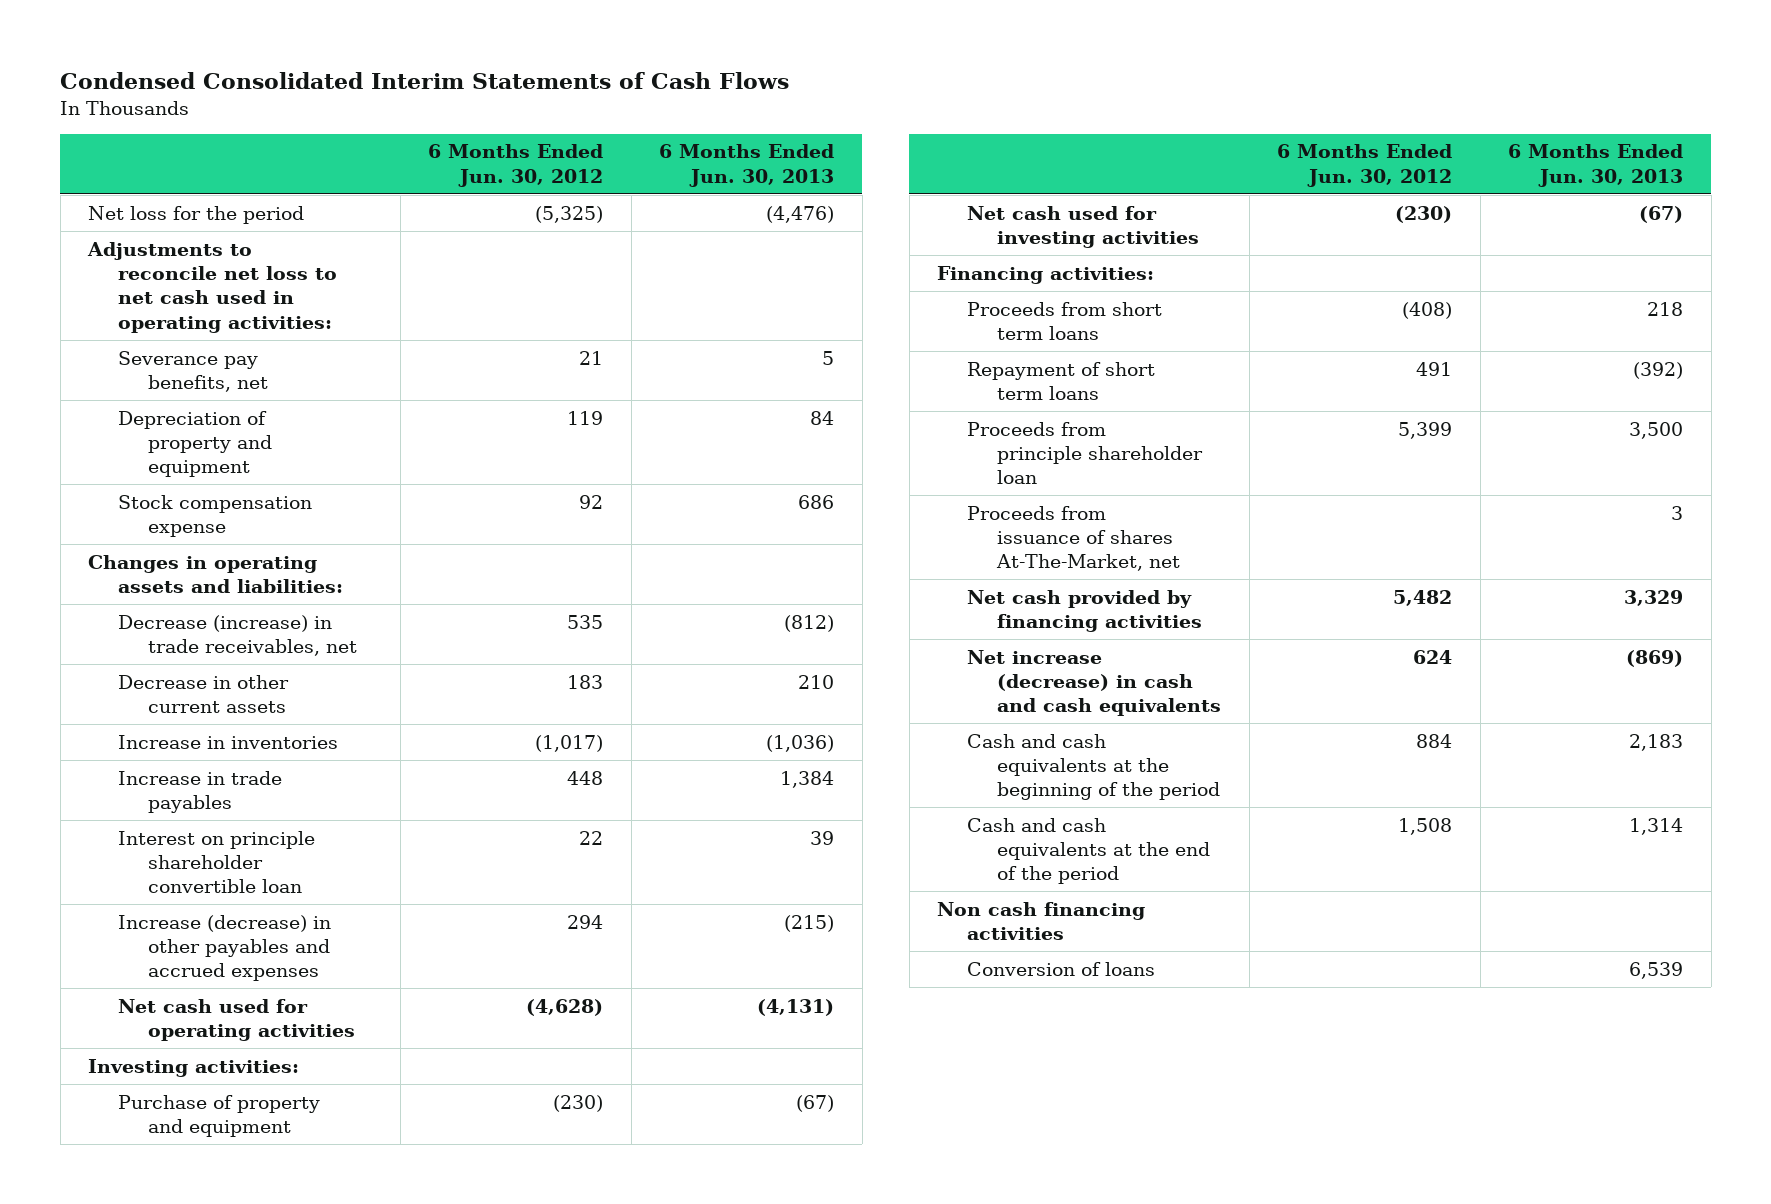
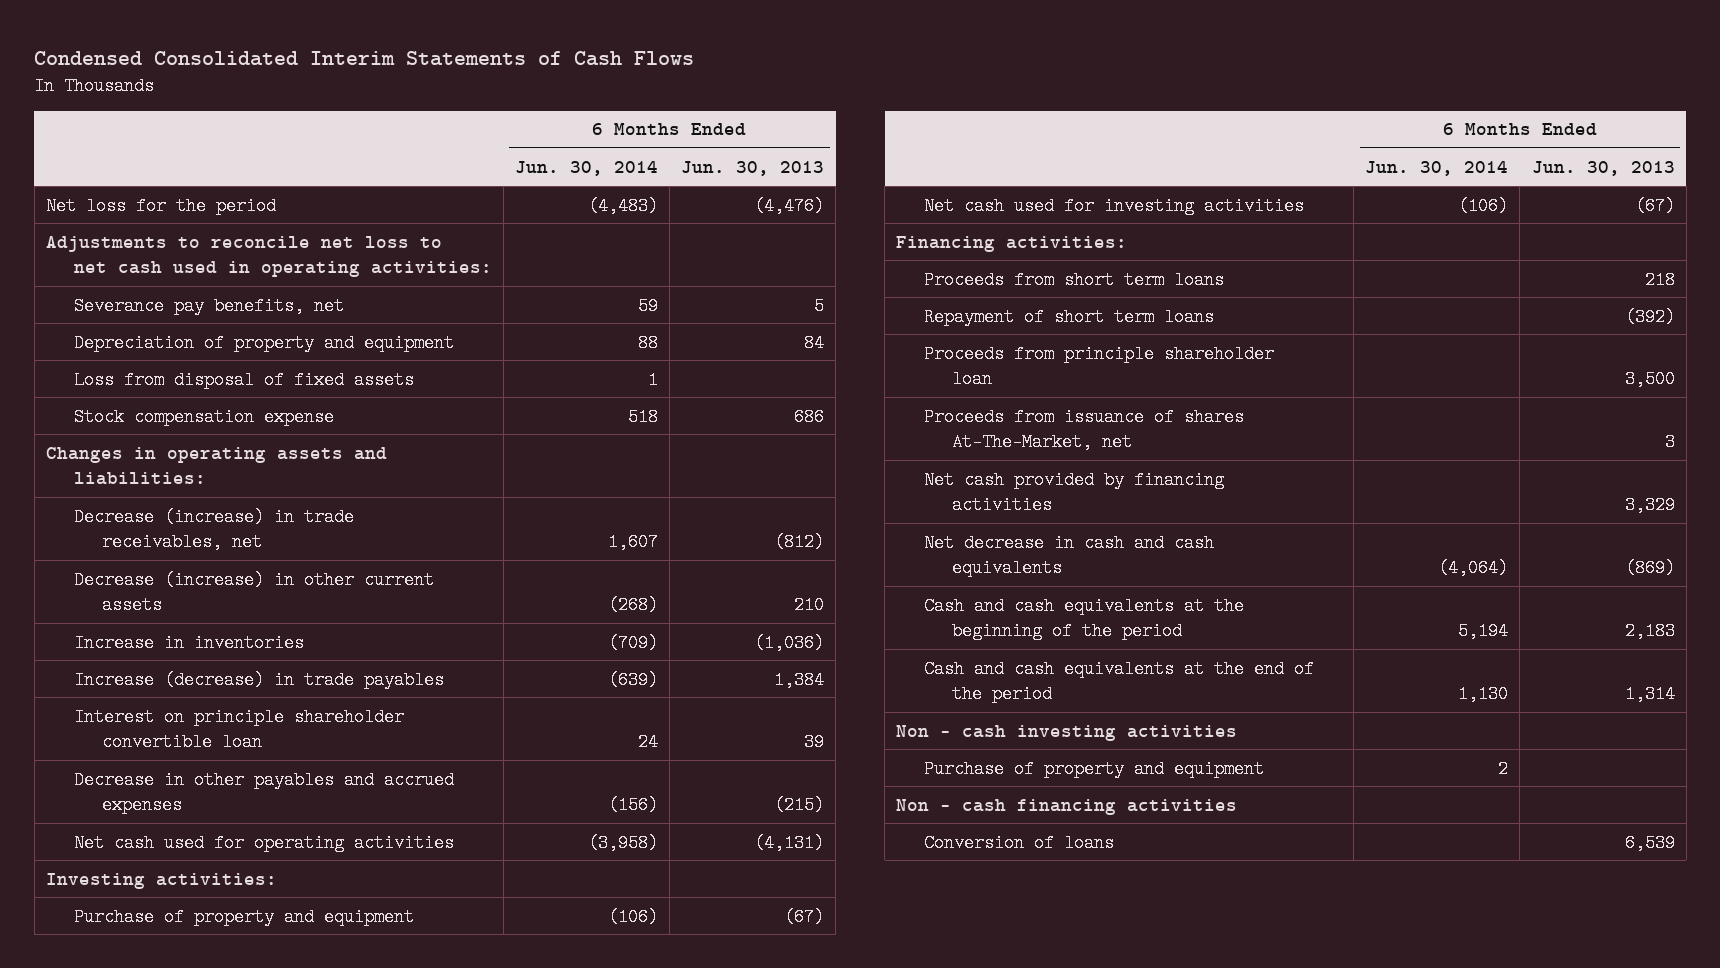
[428,144,604,187] 6 Months Ended Jun. 30, 2012 -> none
none -> [514,160,658,176] Jun. 30, 2014
none -> [73,370,414,389] Loss from disposal of fixed assets
[118,674,290,714] Decrease in other current assets -> [73,570,434,615] Decrease (increase) in other current assets
[118,770,283,814] Increase in trade payables -> [73,670,444,689] Increase (decrease) in trade payables
[118,914,332,982] Increase (decrease) in other payables and accrued expenses -> [73,770,454,815] Decrease in other payables and accrued expenses
[967,649,1222,717] Net increase (decrease) in cash and cash equivalents -> [924,533,1215,578] Net decrease in cash and cash equivalents
none -> [896,724,1238,741] Non - cash investing activities
none -> [924,759,1265,778] Purchase of property and equipment
[937,901,1146,941] Non cash financing activities -> [896,798,1238,815] Non - cash financing activities

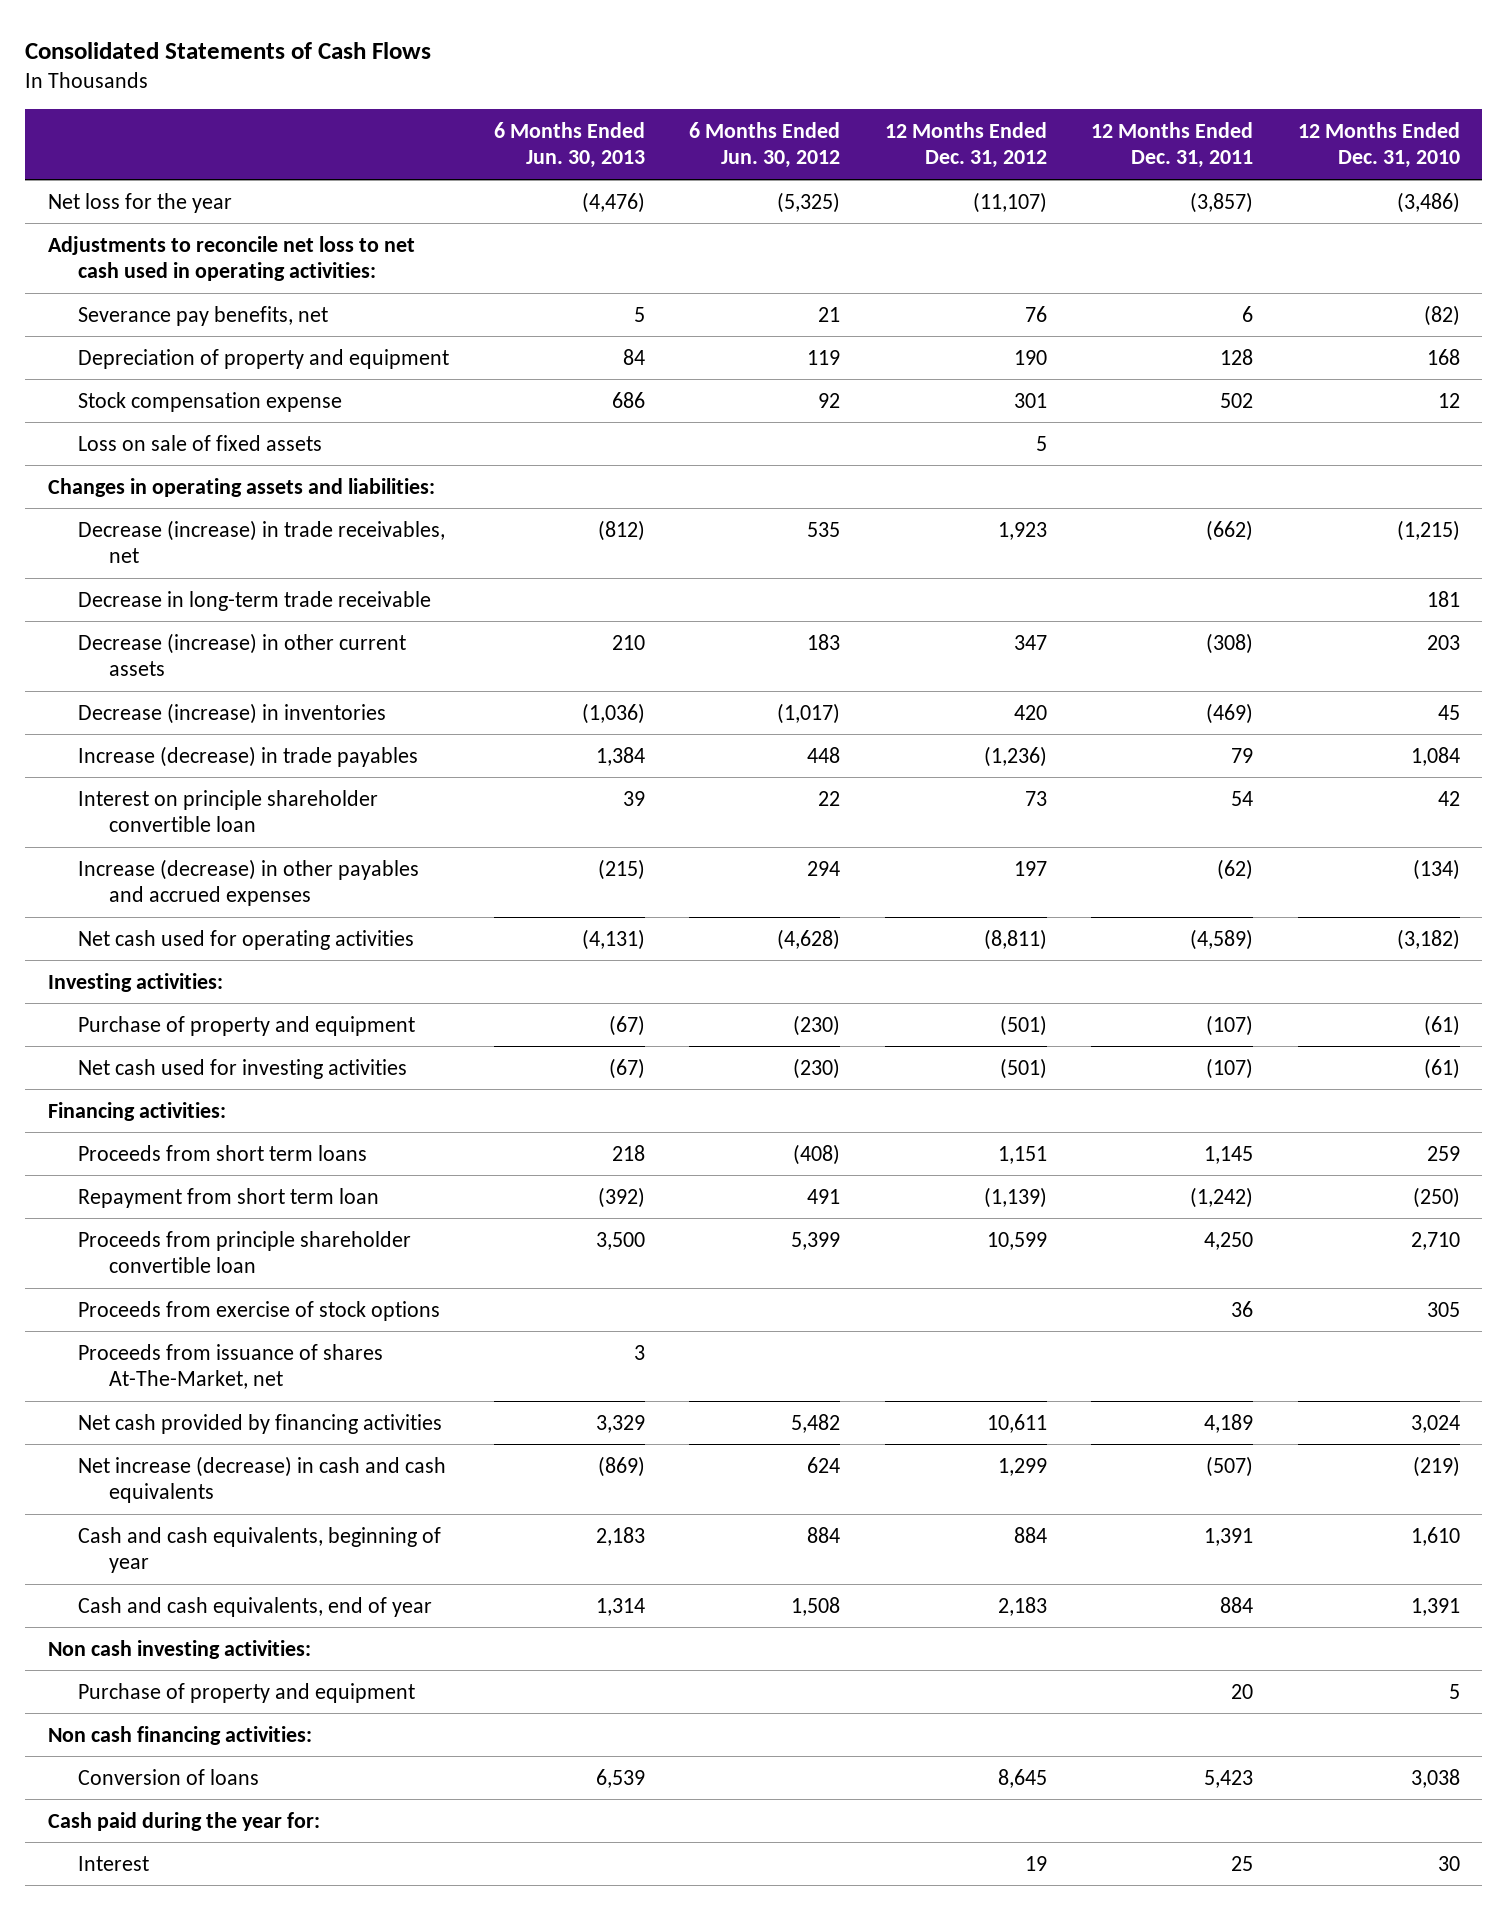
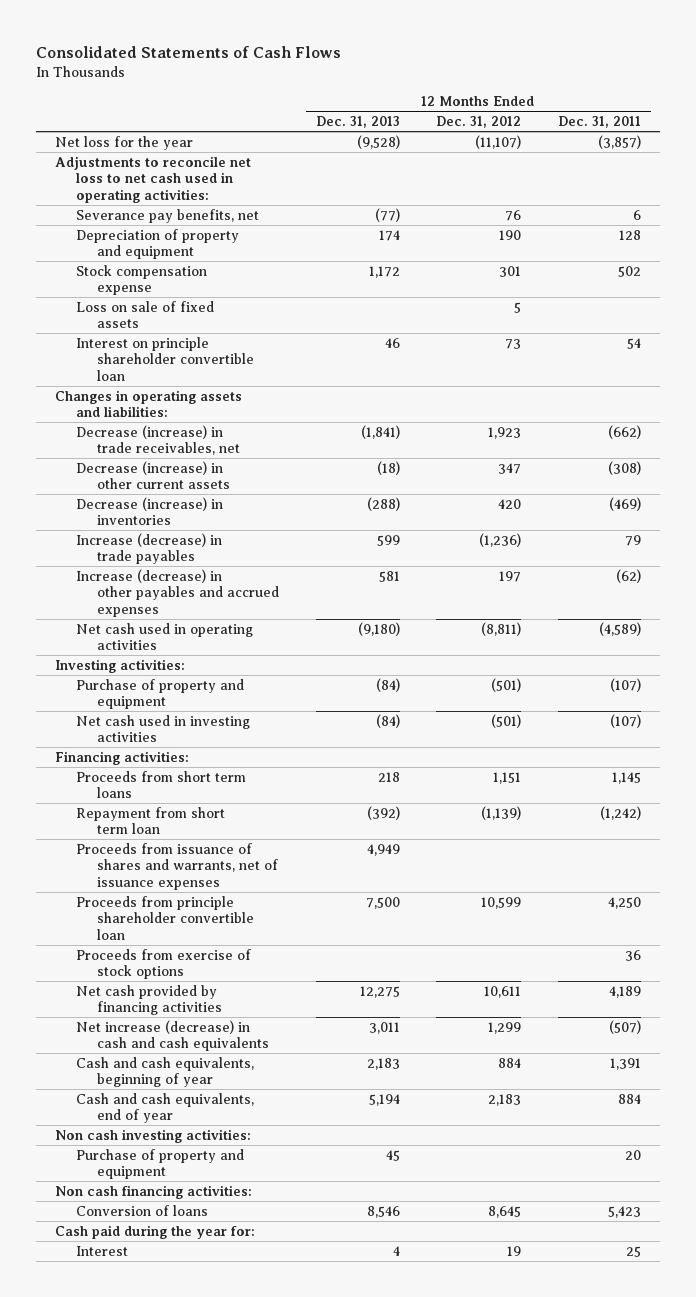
[493,121,645,169] 6 Months Ended Jun. 30, 2013 -> none
[689,121,841,169] 6 Months Ended Jun. 30, 2012 -> none
[1298,121,1461,169] 12 Months Ended Dec. 31, 2010 -> none
none -> [315,116,400,129] Dec. 31, 2013
[78,789,379,833] Interest on principle shareholder convertible loan -> [75,336,254,381] Interest on principle shareholder convertible loan
[78,590,432,611] Decrease in long-term trade receivable -> none
[78,929,415,950] Net cash used for operating activities -> [75,622,253,651] Net cash used in operating activities
[78,1058,408,1079] Net cash used for investing activities -> [75,714,250,743] Net cash used in investing activities
none -> [75,842,278,890] Proceeds from issuance of shares and warrants, net of issuance expenses
[78,1343,384,1390] Proceeds from issuance of shares At-The-Market, net -> none

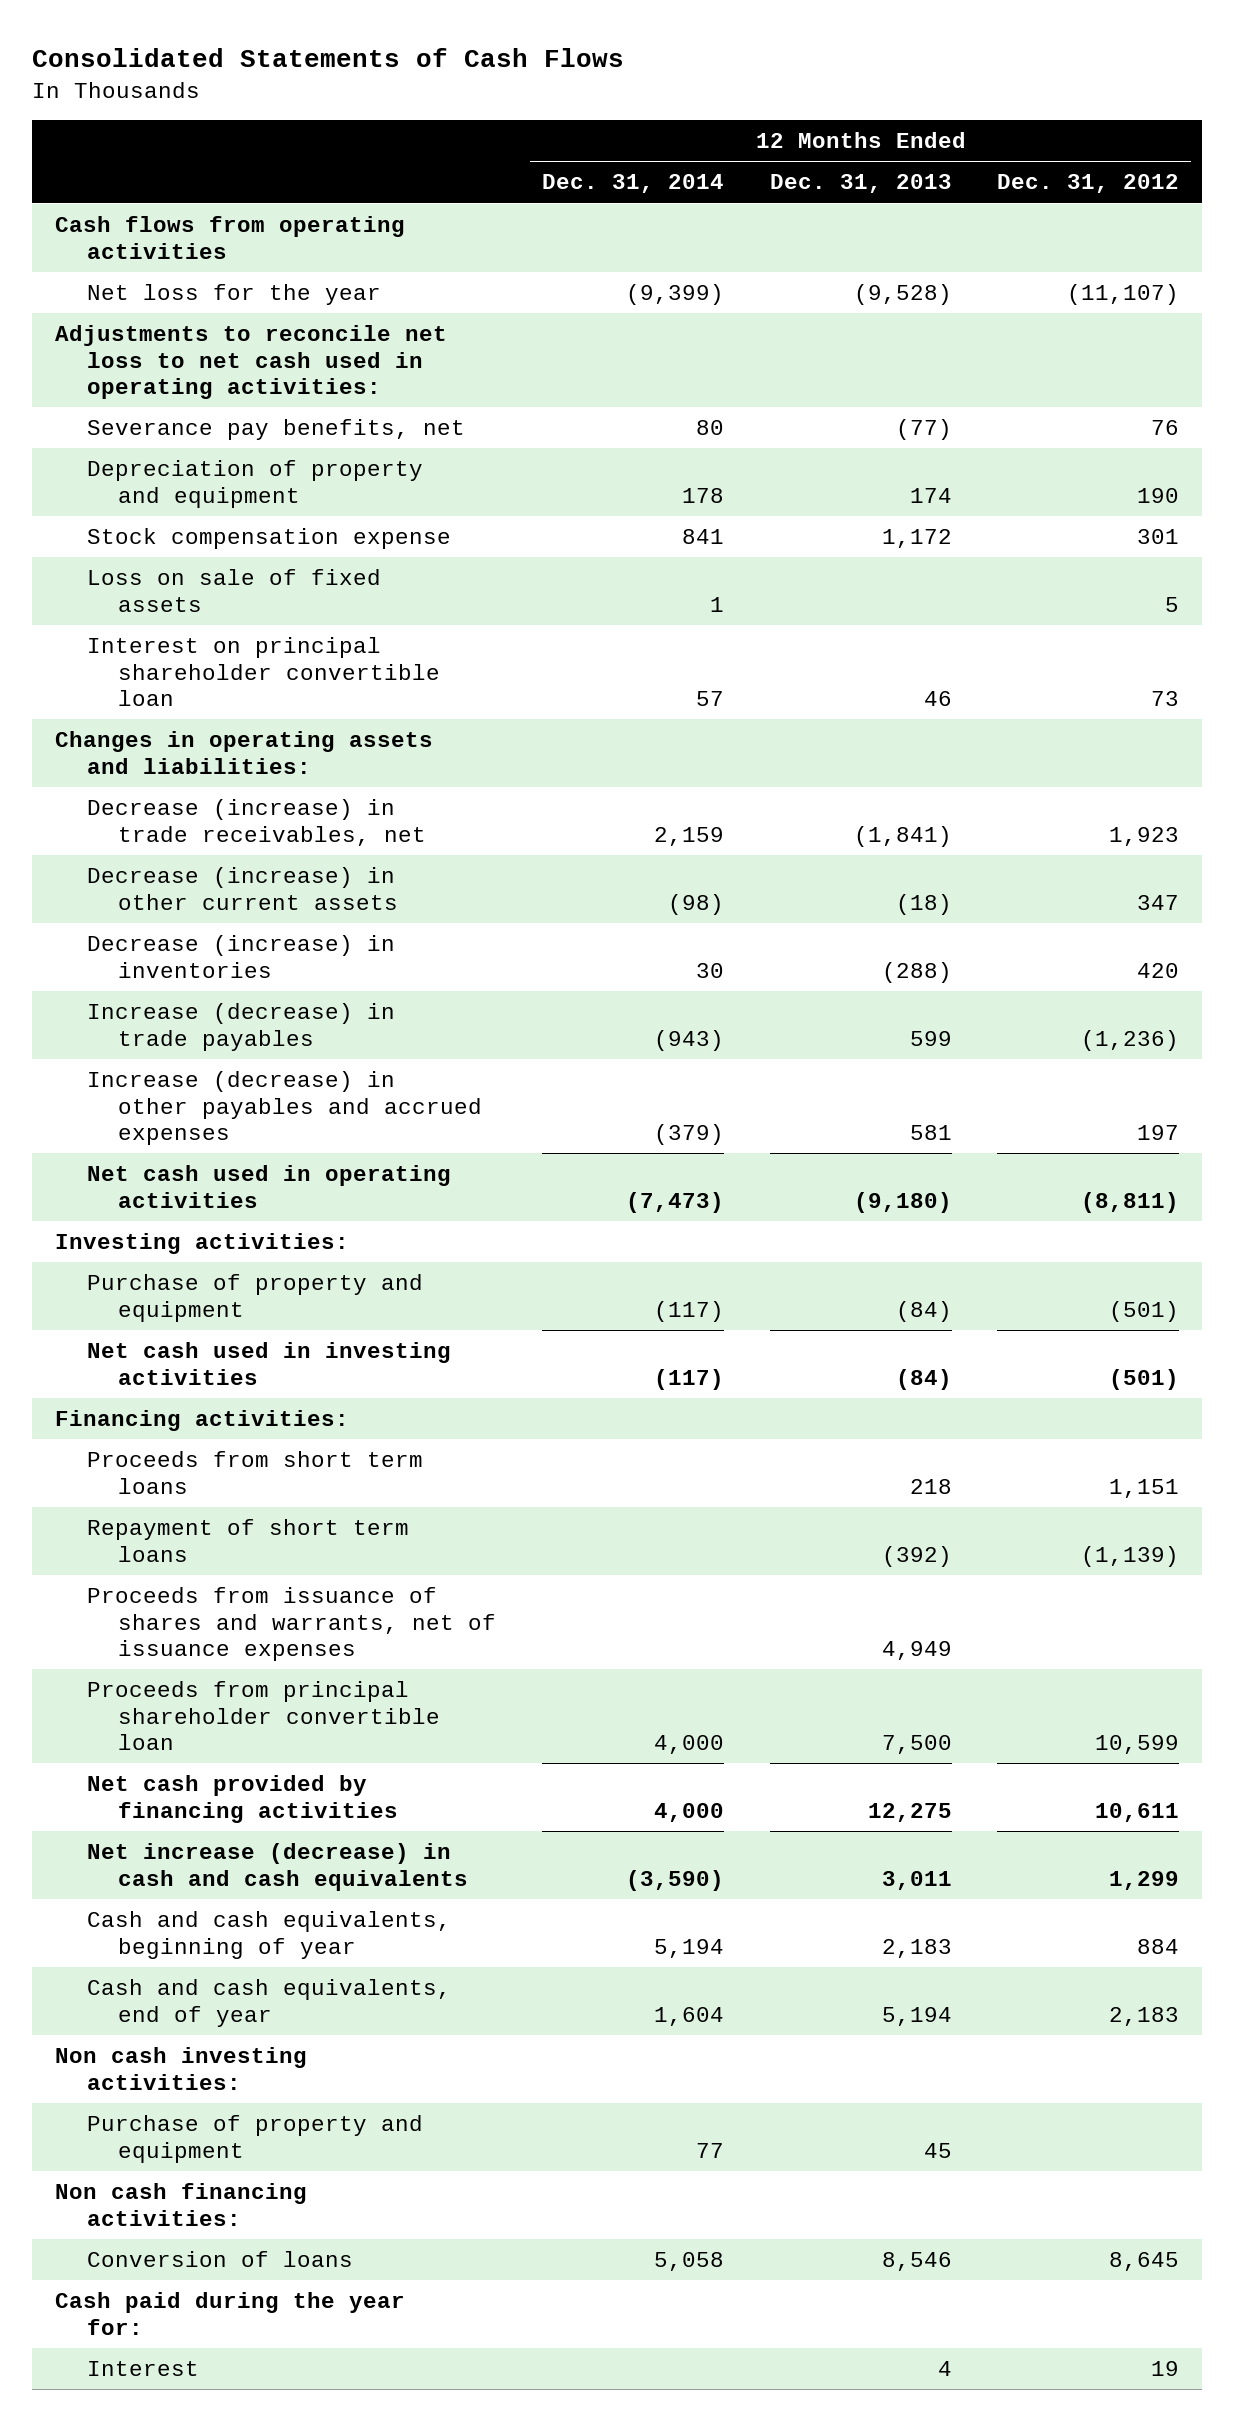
[558,116,642,129] Dec. 31, 2011 -> none
none -> [541,174,724,194] Dec. 31, 2014
none -> [55,216,406,259] Cash flows from operating activities
[75,336,254,381] Interest on principle shareholder convertible loan -> [86,637,440,707] Interest on principal shareholder convertible loan
[75,806,225,835] Repayment from short term loan -> [86,1519,409,1562] Repayment of short term loans
[75,948,251,980] Proceeds from exercise of stock options -> none
[75,895,254,940] Proceeds from principle shareholder convertible loan -> [86,1681,440,1751] Proceeds from principal shareholder convertible loan

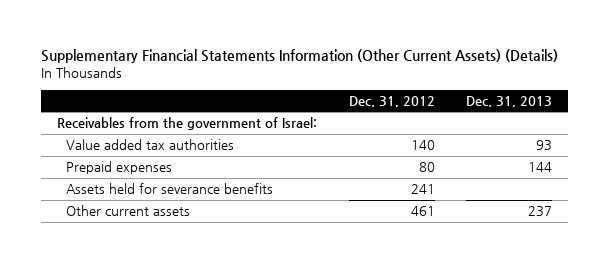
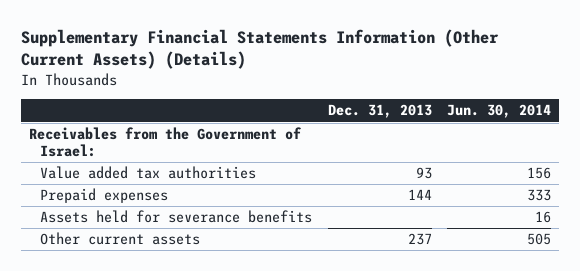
[348,95,435,107] Dec. 31, 2012 -> none
none -> [447,104,552,119] Jun. 30, 2014
[57,117,318,131] Receivables from the government of Israel: -> [28,127,302,158] Receivables from the Government of Israel:

